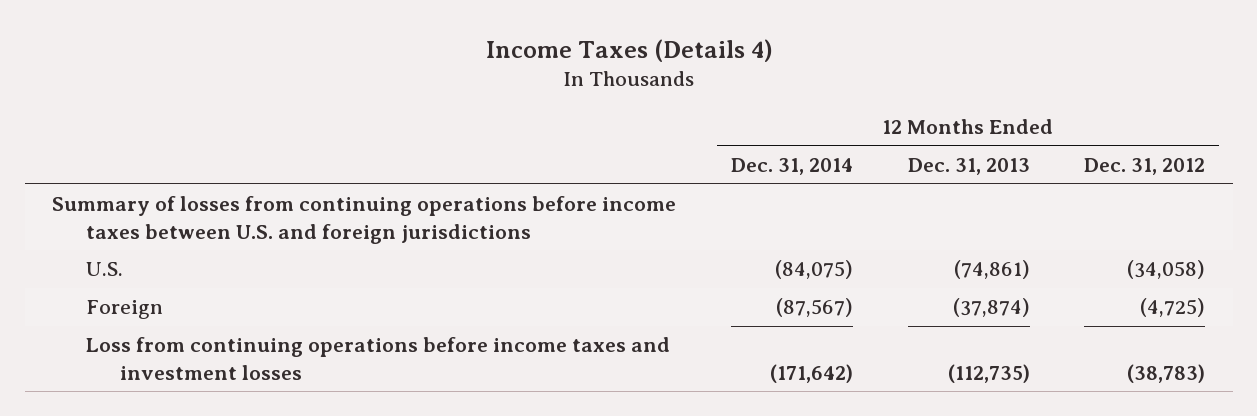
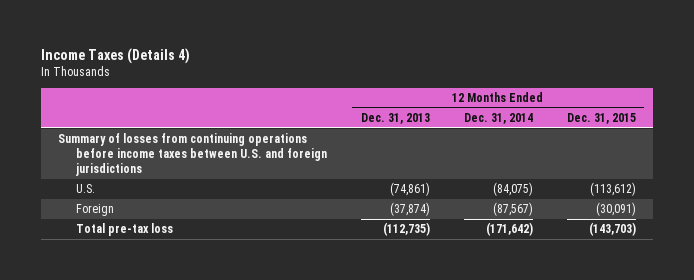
[1084,157,1206,175] Dec. 31, 2012 -> none
none -> [566,113,636,125] Dec. 31, 2015
[85,337,670,380] Loss from continuing operations before income taxes and investment losses -> [75,223,173,237] Total pre-tax loss

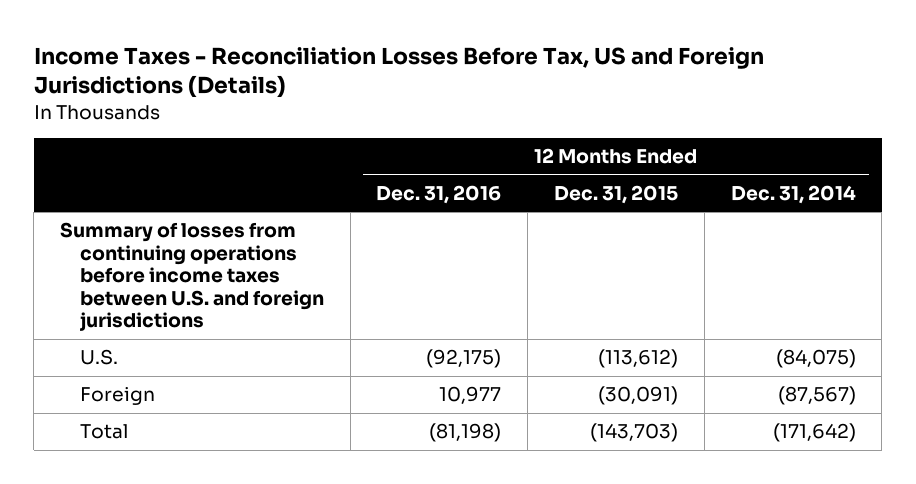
[41,47,191,64] Income Taxes (Details 4) -> [33,46,764,99] Income Taxes - Reconciliation Losses Before Tax, US and Foreign Jurisdictions (Details)
[360,113,430,125] Dec. 31, 2013 -> none
none -> [376,184,502,204] Dec. 31, 2016
[75,223,173,237] Total pre-tax loss -> [79,424,128,440] Total

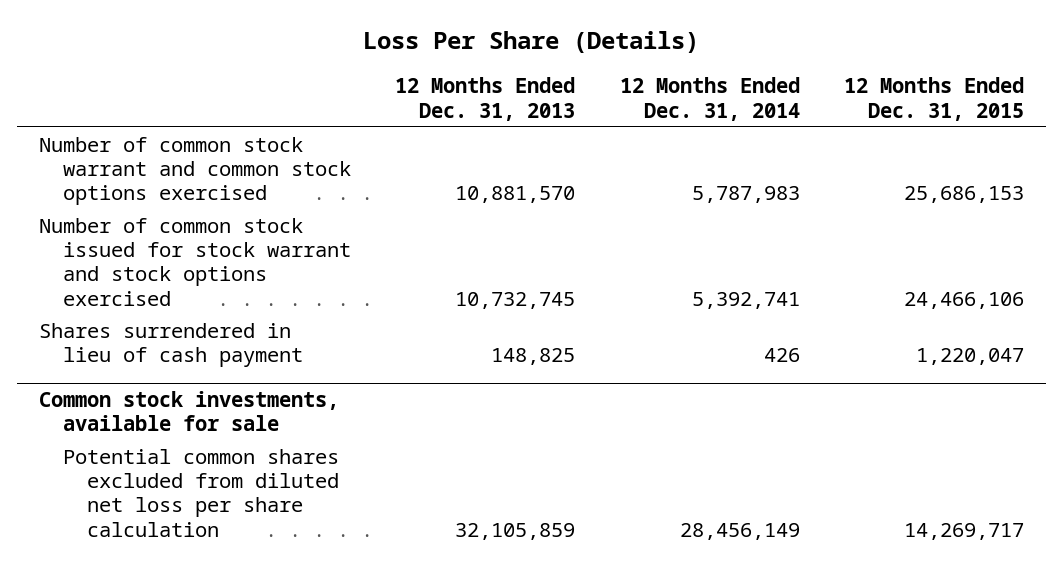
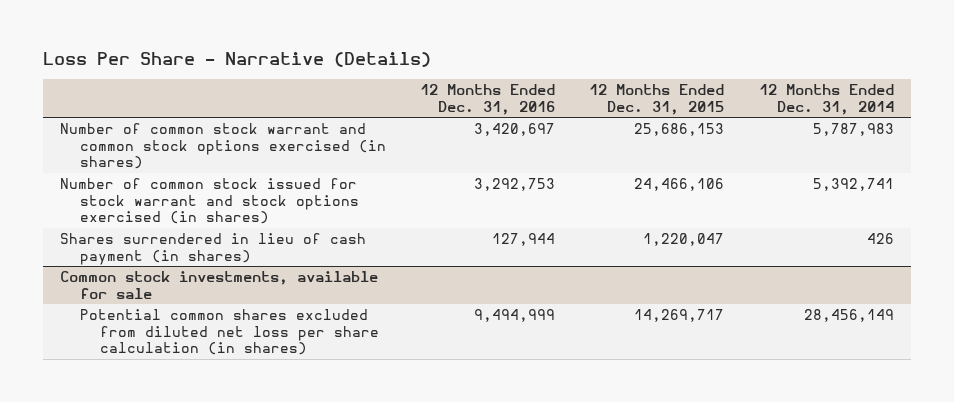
[363,30,700,53] Loss Per Share (Details) -> [42,51,431,67] Loss Per Share - Narrative (Details)
[395,77,576,121] 12 Months Ended Dec. 31, 2013 -> none
none -> [420,84,556,115] 12 Months Ended Dec. 31, 2016
[38,136,352,206] Number of common stock warrant and common stock options exercised -> [59,123,386,170] Number of common stock warrant and common stock options exercised (in shares)
[38,217,352,306] Number of common stock issued for stock warrant and stock options exercised -> [59,178,359,225] Number of common stock issued for stock warrant and stock options exercised (in shares)
[38,322,304,368] Shares surrendered in lieu of cash payment -> [59,233,366,265] Shares surrendered in lieu of cash payment (in shares)
[63,448,340,537] Potential common shares excluded from diluted net loss per share calculation -> [79,309,379,356] Potential common shares excluded from diluted net loss per share calculation (in shares)

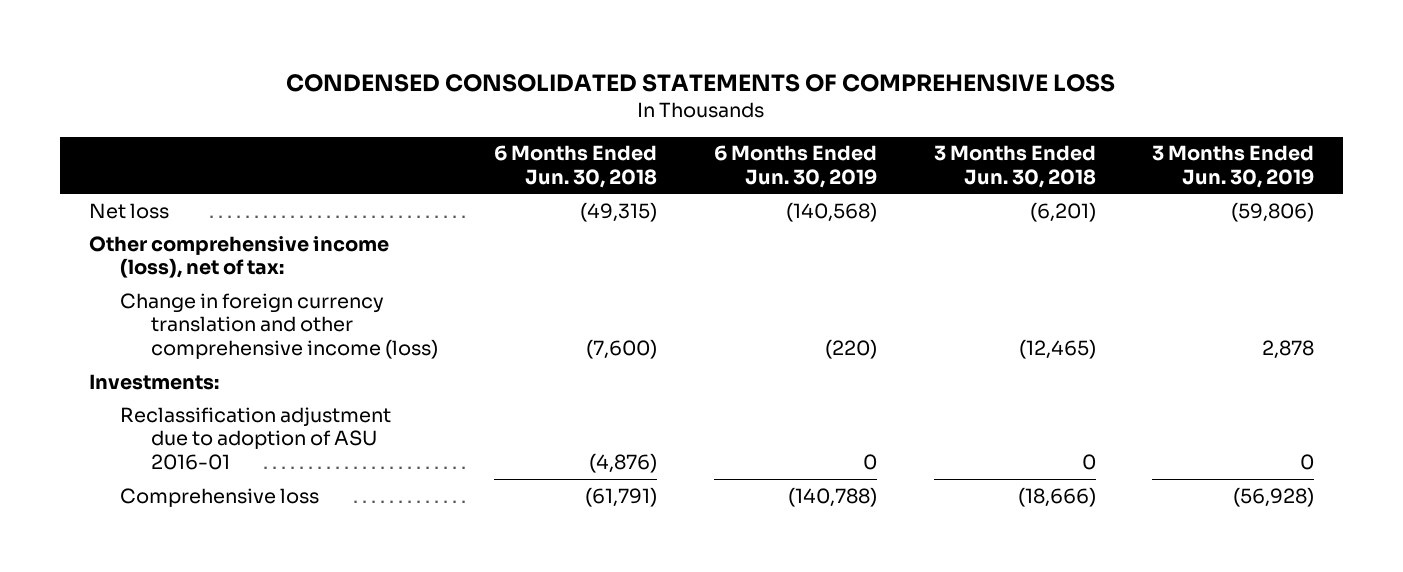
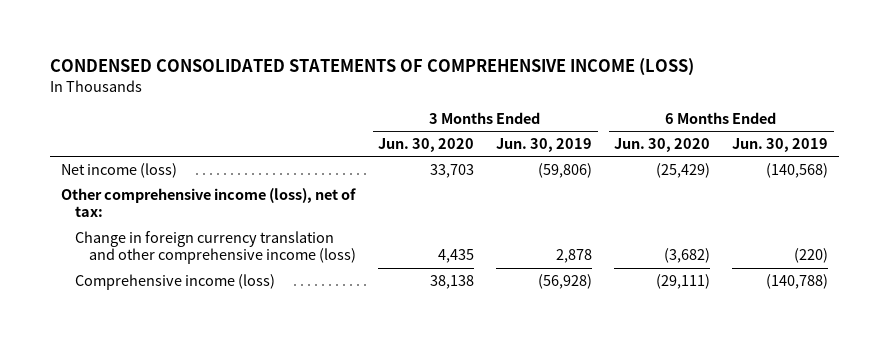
[286,73,1116,92] CONDENSED CONSOLIDATED STATEMENTS OF COMPREHENSIVE LOSS -> [49,58,694,77] CONDENSED CONSOLIDATED STATEMENTS OF COMPREHENSIVE INCOME (LOSS)
[494,145,658,188] 6 Months Ended Jun. 30, 2018 -> none
[933,145,1096,188] 3 Months Ended Jun. 30, 2018 -> none
none -> [378,138,475,153] Jun. 30, 2020
none -> [614,138,711,153] Jun. 30, 2020
[88,202,169,219] Net loss -> [60,162,177,178] Net income (loss)
[88,373,219,390] Investments: -> none
[119,406,391,471] Reclassification adjustment due to adoption of ASU 2016-01 -> none
[119,487,319,507] Comprehensive loss -> [74,273,275,290] Comprehensive income (loss)

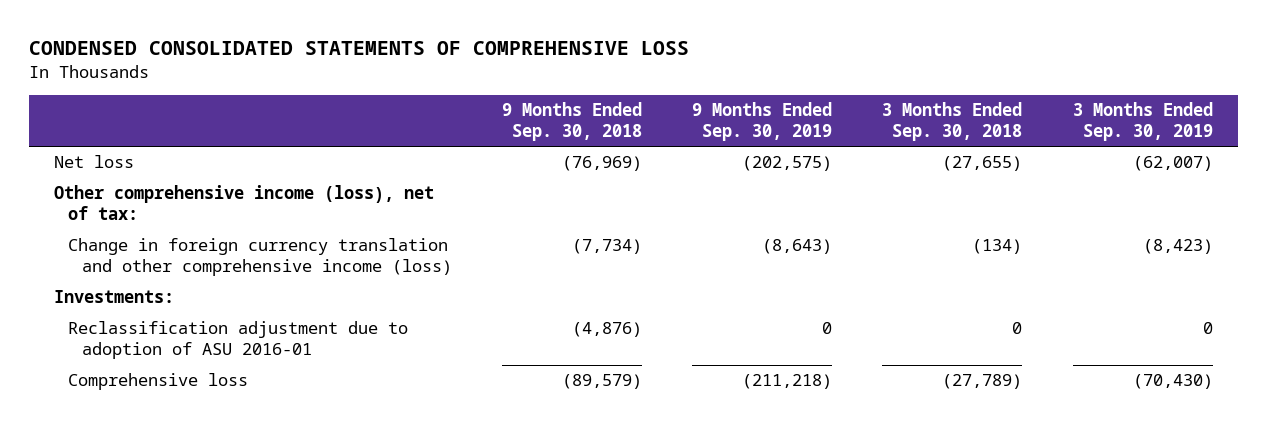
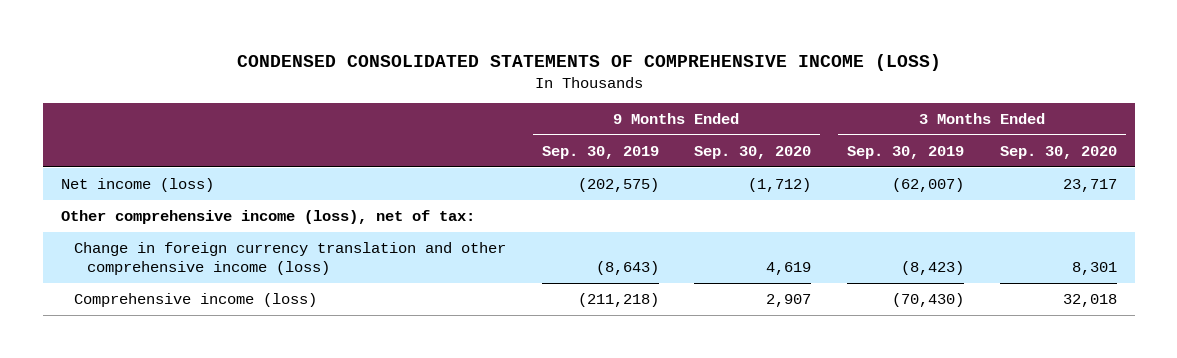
[29,41,690,56] CONDENSED CONSOLIDATED STATEMENTS OF COMPREHENSIVE LOSS -> [236,53,941,71] CONDENSED CONSOLIDATED STATEMENTS OF COMPREHENSIVE INCOME (LOSS)
[501,102,642,142] 9 Months Ended Sep. 30, 2018 -> none
[882,102,1023,142] 3 Months Ended Sep. 30, 2018 -> none
none -> [694,145,812,159] Sep. 30, 2020
none -> [999,145,1117,159] Sep. 30, 2020
[54,155,135,169] Net loss -> [60,177,214,192] Net income (loss)
[54,290,175,304] Investments: -> none
[68,321,409,360] Reclassification adjustment due to adoption of ASU 2016-01 -> none
[68,373,249,391] Comprehensive loss -> [73,292,317,307] Comprehensive income (loss)

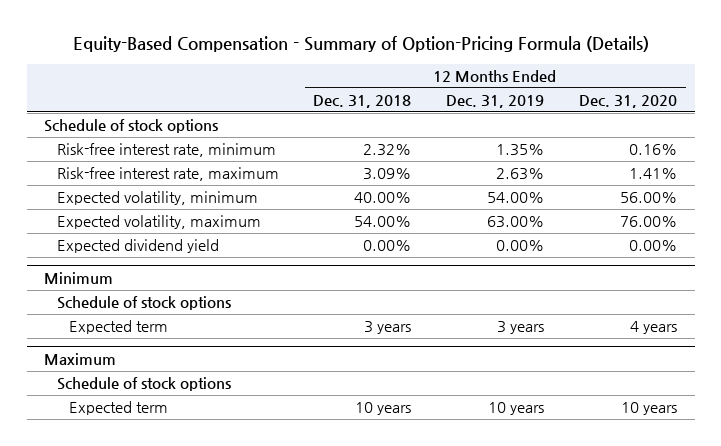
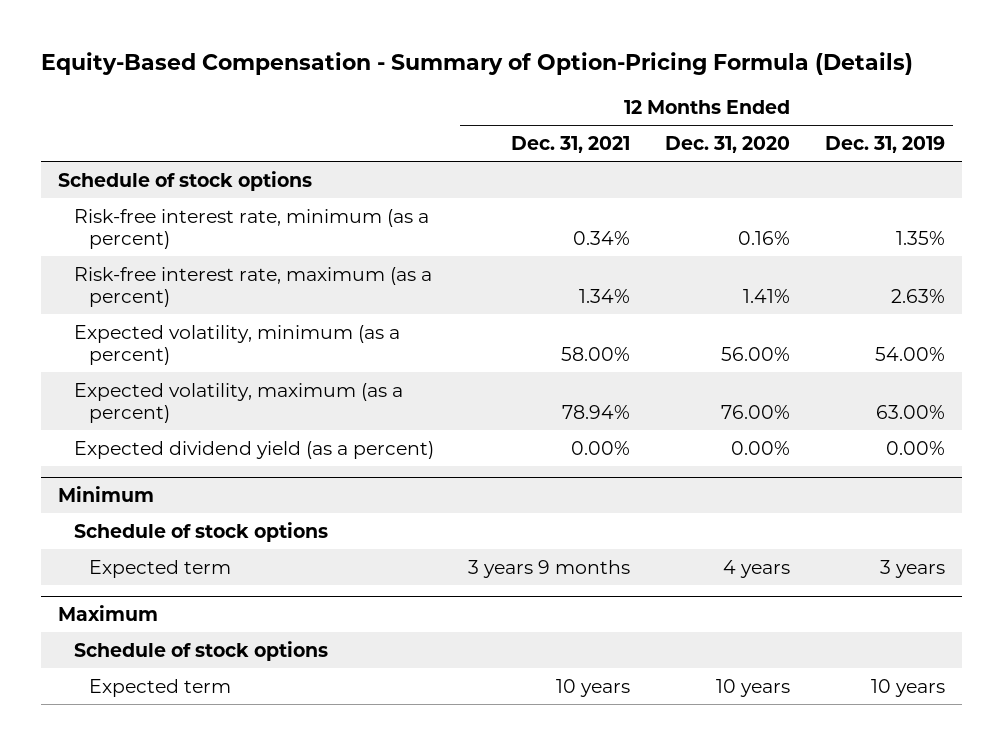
[313,94,412,108] Dec. 31, 2018 -> none
none -> [511,136,631,154] Dec. 31, 2021
[56,143,276,158] Risk-free interest rate, minimum -> [73,208,429,249] Risk-free interest rate, minimum (as a percent)
[56,167,279,182] Risk-free interest rate, maximum -> [73,266,432,307] Risk-free interest rate, maximum (as a percent)
[56,191,258,206] Expected volatility, minimum -> [73,324,400,365] Expected volatility, minimum (as a percent)
[56,215,261,230] Expected volatility, maximum -> [73,382,403,423] Expected volatility, maximum (as a percent)
[56,239,219,254] Expected dividend yield -> [73,440,434,459] Expected dividend yield (as a percent)

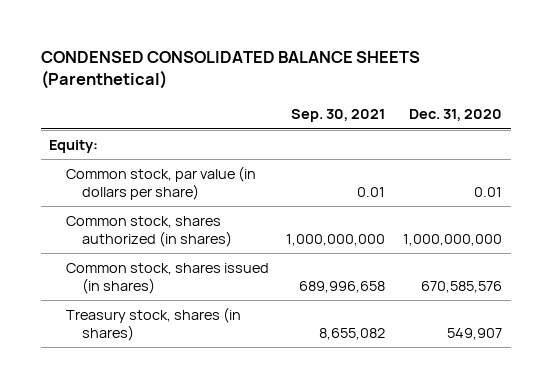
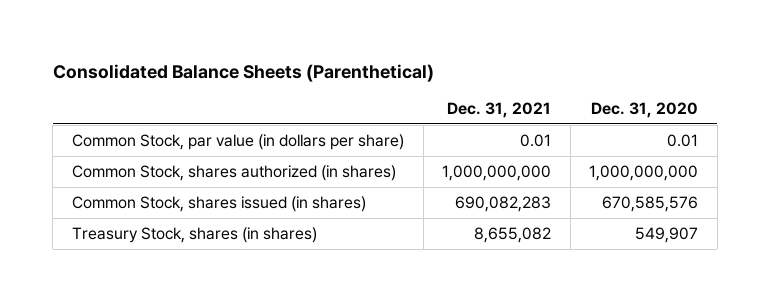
[40,51,420,90] CONDENSED CONSOLIDATED BALANCE SHEETS (Parenthetical) -> [52,63,434,82] Consolidated Balance Sheets (Parenthetical)
[291,109,386,123] Sep. 30, 2021 -> none
none -> [447,102,552,119] Dec. 31, 2021
[49,139,99,153] Equity: -> none
[65,165,256,200] Common stock, par value (in dollars per share) -> [71,133,404,150] Common Stock, par value (in dollars per share)
[65,215,233,247] Common stock, shares authorized (in shares) -> [71,164,396,181] Common Stock, shares authorized (in shares)
[65,262,269,294] Common stock, shares issued (in shares) -> [71,195,366,212] Common Stock, shares issued (in shares)
[65,306,241,341] Treasury stock, shares (in shares) -> [71,226,317,243] Treasury Stock, shares (in shares)

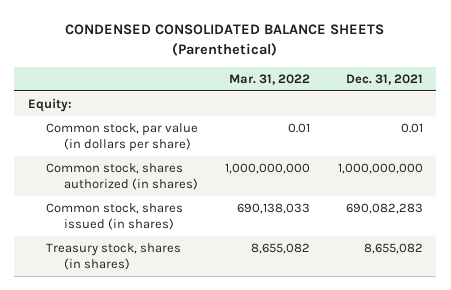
[52,63,434,82] Consolidated Balance Sheets (Parenthetical) -> [65,24,385,57] CONDENSED CONSOLIDATED BALANCE SHEETS (Parenthetical)
[591,102,699,119] Dec. 31, 2020 -> none
none -> [229,73,311,85] Mar. 31, 2022
none -> [28,97,73,112] Equity:
[71,133,404,150] Common Stock, par value (in dollars per share) -> [46,122,199,152] Common stock, par value (in dollars per share)
[71,164,396,181] Common Stock, shares authorized (in shares) -> [46,162,198,190] Common stock, shares authorized (in shares)
[71,195,366,212] Common Stock, shares issued (in shares) -> [46,202,184,230] Common stock, shares issued (in shares)
[71,226,317,243] Treasury Stock, shares (in shares) -> [46,242,182,270] Treasury stock, shares (in shares)

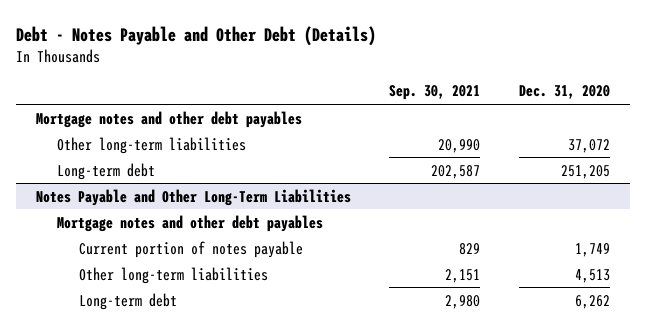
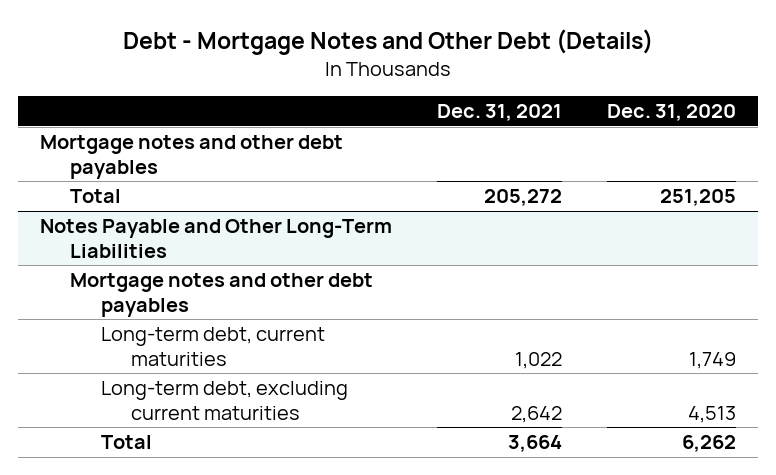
[16,25,377,46] Debt - Notes Payable and Other Debt (Details) -> [123,29,654,56] Debt - Mortgage Notes and Other Debt (Details)
[389,85,481,101] Sep. 30, 2021 -> none
none -> [437,104,563,122] Dec. 31, 2021
[57,136,247,154] Other long-term liabilities -> none
[57,162,156,180] Long-term debt -> [70,189,122,204] Total
[79,240,304,258] Current portion of notes payable -> [100,327,325,366] Long-term debt, current maturities
[79,266,269,284] Other long-term liabilities -> [100,381,348,420] Long-term debt, excluding current maturities
[79,292,178,310] Long-term debt -> [100,435,152,450] Total

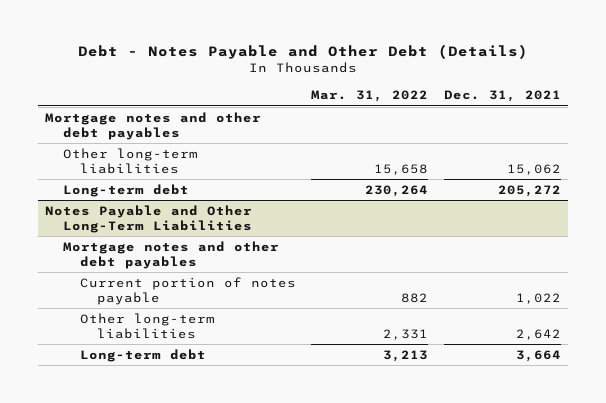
[123,29,654,56] Debt - Mortgage Notes and Other Debt (Details) -> [77,44,528,60] Debt - Notes Payable and Other Debt (Details)
[606,104,736,122] Dec. 31, 2020 -> none
none -> [311,90,429,103] Mar. 31, 2022
none -> [62,147,198,174] Other long-term liabilities
[70,189,122,204] Total -> [62,183,189,197] Long-term debt
[100,327,325,366] Long-term debt, current maturities -> [79,276,296,305] Current portion of notes payable
[100,381,348,420] Long-term debt, excluding current maturities -> [79,312,215,339] Other long-term liabilities
[100,435,152,450] Total -> [79,348,206,362] Long-term debt

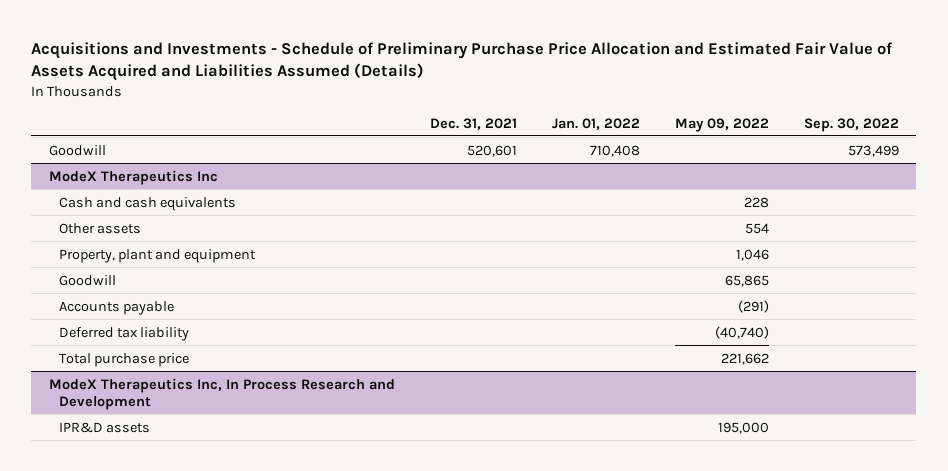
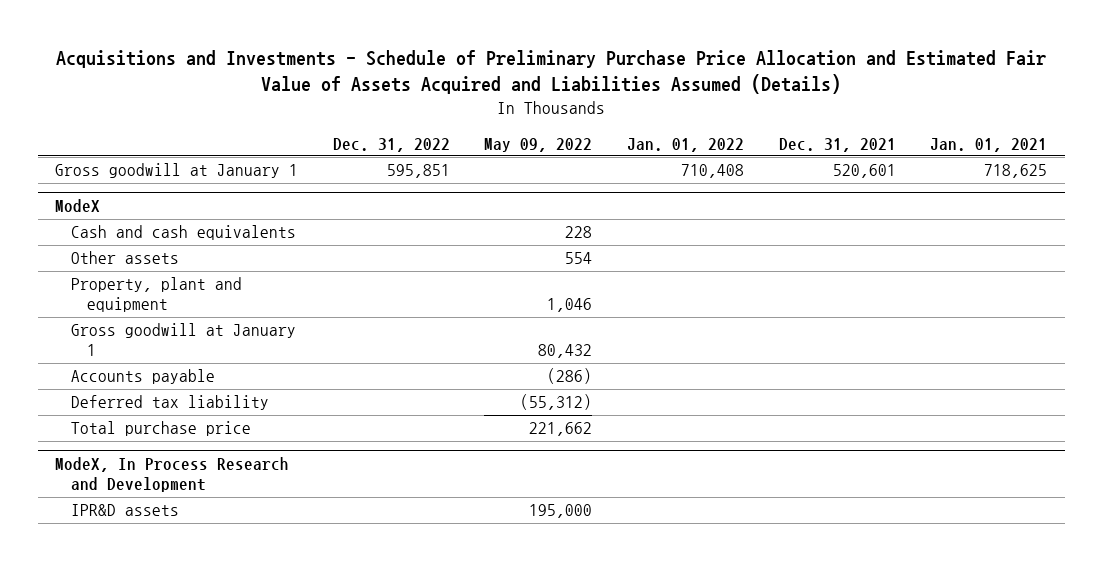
[803,117,899,132] Sep. 30, 2022 -> none
none -> [332,137,450,152] Dec. 31, 2022
none -> [930,137,1048,152] Jan. 01, 2021
[48,144,106,156] Goodwill -> [54,163,298,179] Gross goodwill at January 1
[48,169,218,185] ModeX Therapeutics Inc -> [54,199,100,213] ModeX
[59,274,117,286] Goodwill -> [71,323,297,357] Gross goodwill at January 1
[724,274,769,287] 65,865 -> [538,344,593,359] 80,432
[737,299,769,313] (291) -> [547,368,593,385] (286)
[714,325,769,339] (40,740) -> [520,394,593,411] (55,312)
[48,377,395,410] ModeX Therapeutics Inc, In Process Research and Development -> [54,457,289,493] ModeX, In Process Research and Development

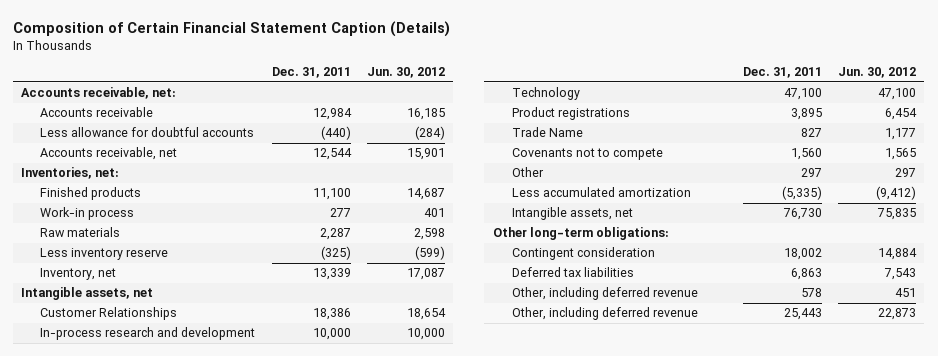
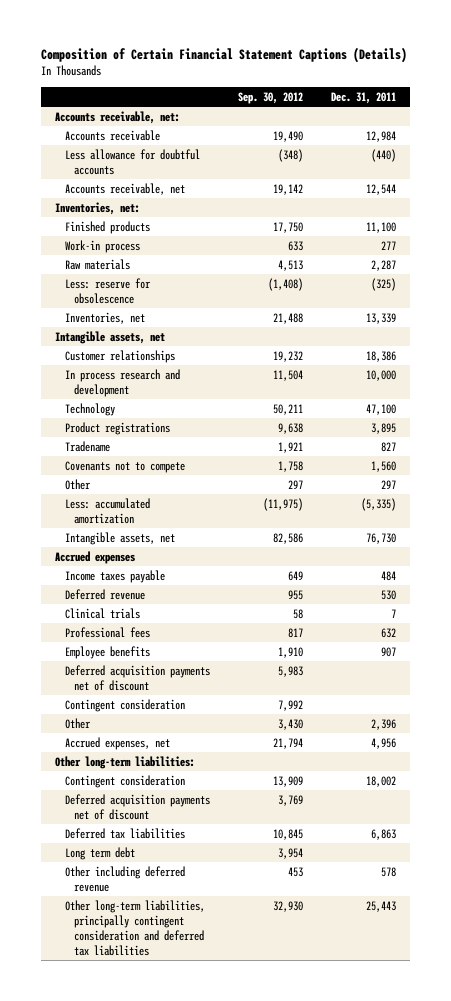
[13,20,451,37] Composition of Certain Financial Statement Caption (Details) -> [40,47,407,64] Composition of Certain Financial Statement Captions (Details)
[367,67,446,79] Jun. 30, 2012 -> none
none -> [237,91,303,104] Sep. 30, 2012
[40,248,169,261] Less inventory reserve -> [64,277,151,304] Less: reserve for obsolescence
[40,268,117,281] Inventory, net -> [64,311,145,324] Inventories, net
[40,307,178,321] Customer Relationships -> [64,349,175,363] Customer relationships
[40,327,256,341] In-process research and development -> [64,368,180,397] In process research and development
[511,127,583,138] Trade Name -> [64,440,110,452] Tradename
[511,187,691,198] Less accumulated amortization -> [64,497,150,524] Less: accumulated amortization
none -> [54,550,135,564] Accrued expenses
none -> [64,569,165,583] Income taxes payable
none -> [64,588,145,600] Deferred revenue
none -> [64,607,140,619] Clinical trials
none -> [64,626,150,638] Professional fees
none -> [64,645,150,659] Employee benefits
none -> [64,664,210,691] Deferred acquisition payments net of discount
none -> [64,698,185,712] Contingent consideration
none -> [64,717,91,729] Other
none -> [64,736,170,750] Accrued expenses, net
[492,227,669,241] Other long-term obligations: -> [54,755,195,769] Other long-term liabilities:
none -> [64,793,210,820] Deferred acquisition payments net of discount
none -> [64,846,135,860] Long term debt
[511,287,698,301] Other, including deferred revenue -> [64,865,185,892] Other including deferred revenue
[511,307,698,321] Other, including deferred revenue -> [64,899,205,956] Other long-term liabilities, principally contingent consideration and deferred tax liabilities

